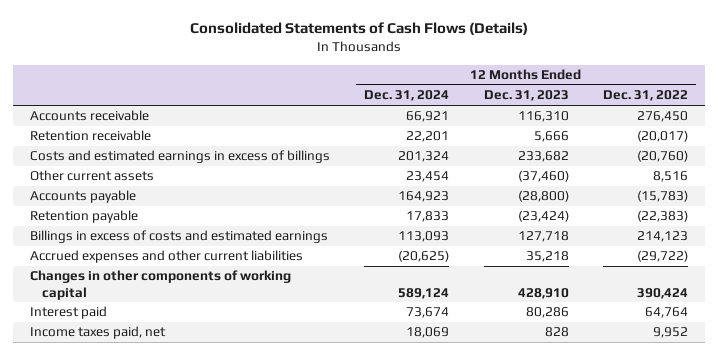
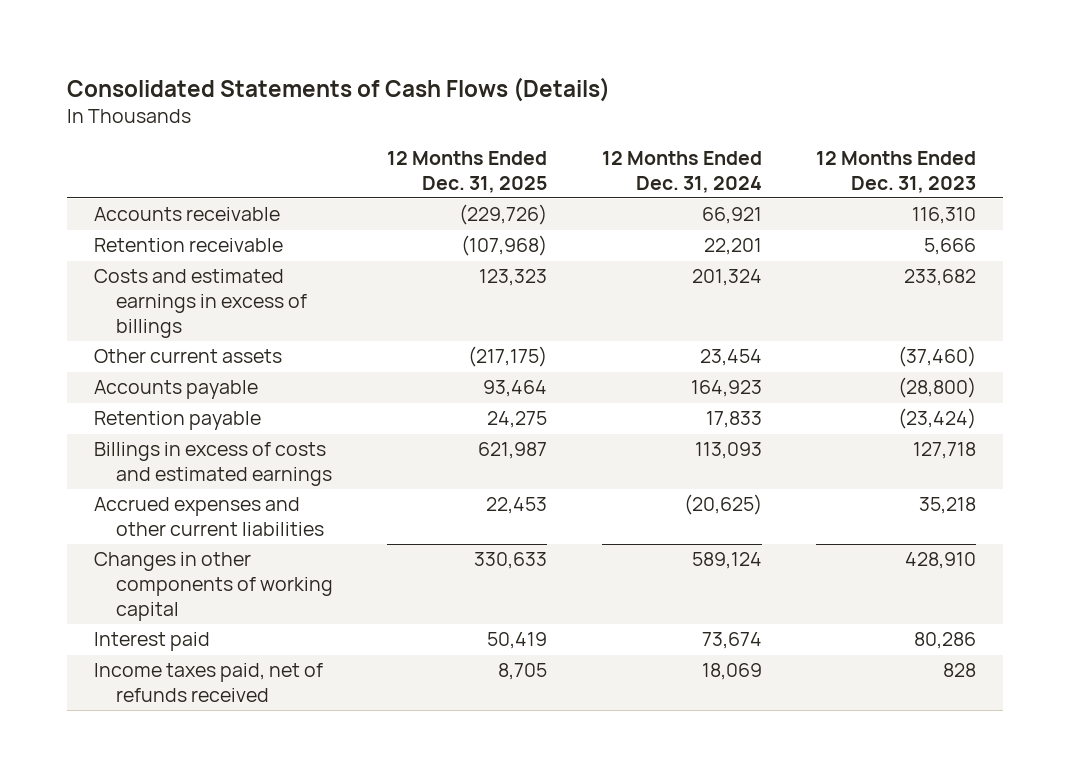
[602,90,688,102] Dec. 31, 2022 -> none
none -> [387,150,548,193] 12 Months Ended Dec. 31, 2025
[29,326,166,340] Income taxes paid, net -> [94,663,324,703] Income taxes paid, net of refunds received

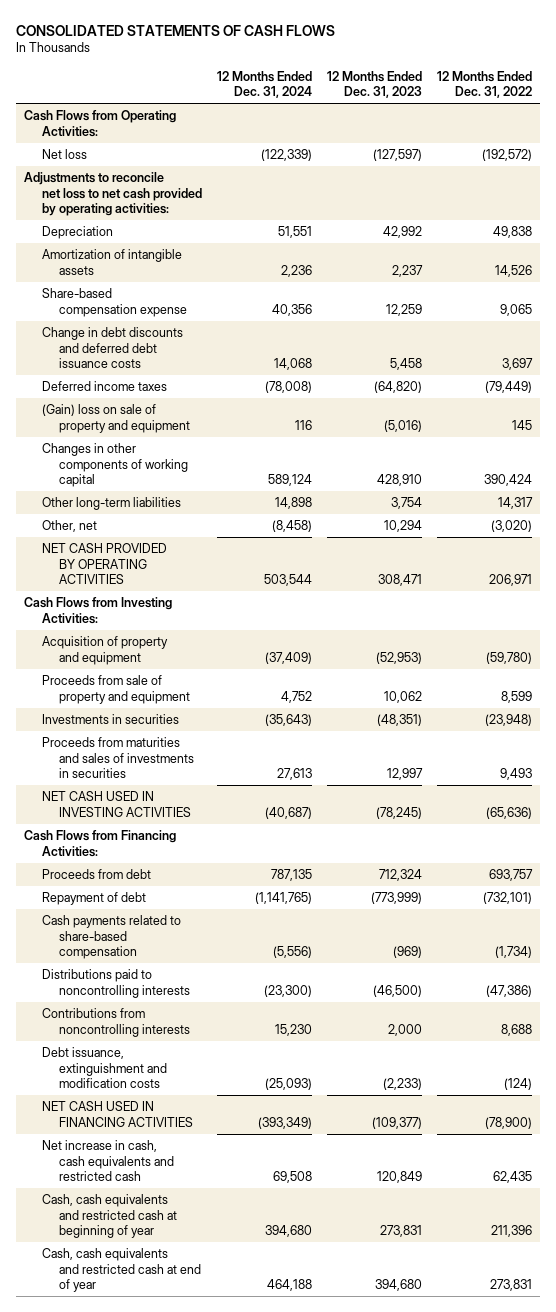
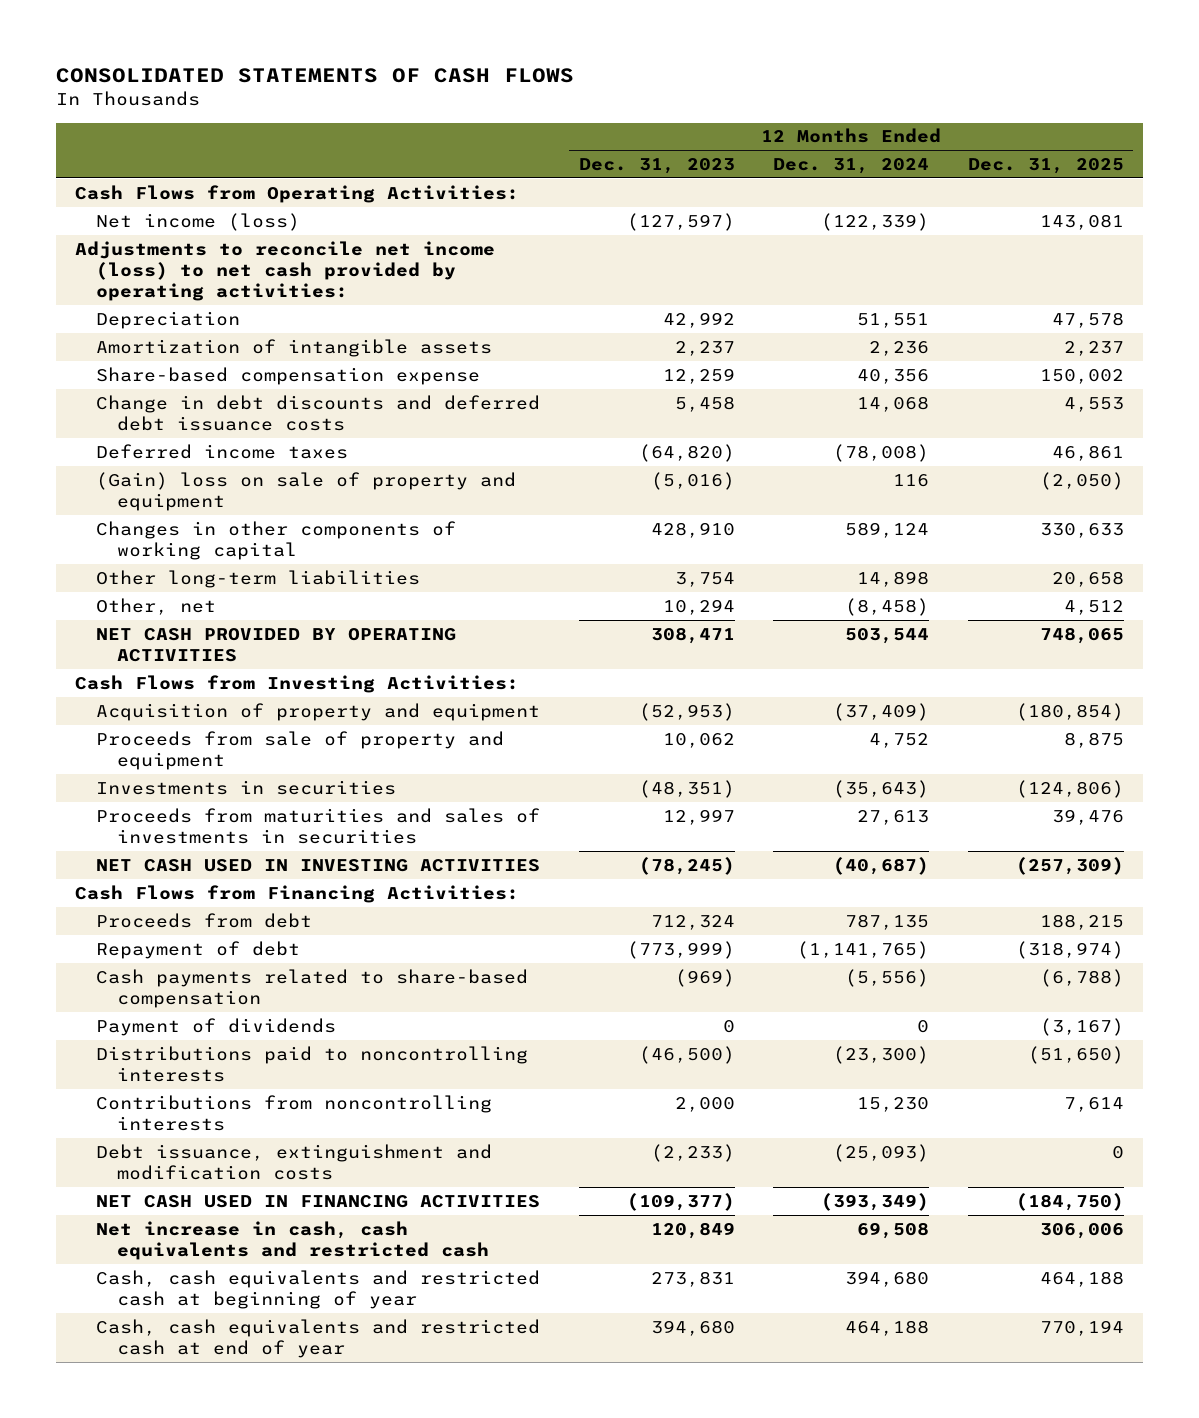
[437,70,533,99] 12 Months Ended Dec. 31, 2022 -> none
none -> [967,158,1124,175] Dec. 31, 2025
[41,148,87,159] Net loss -> [95,212,300,231] Net income (loss)
[23,171,202,217] Adjustments to reconcile net loss to net cash provided by operating activities: -> [75,240,496,301] Adjustments to reconcile net income (loss) to net cash provided by operating activities:
none -> [95,1017,336,1036] Payment of dividends

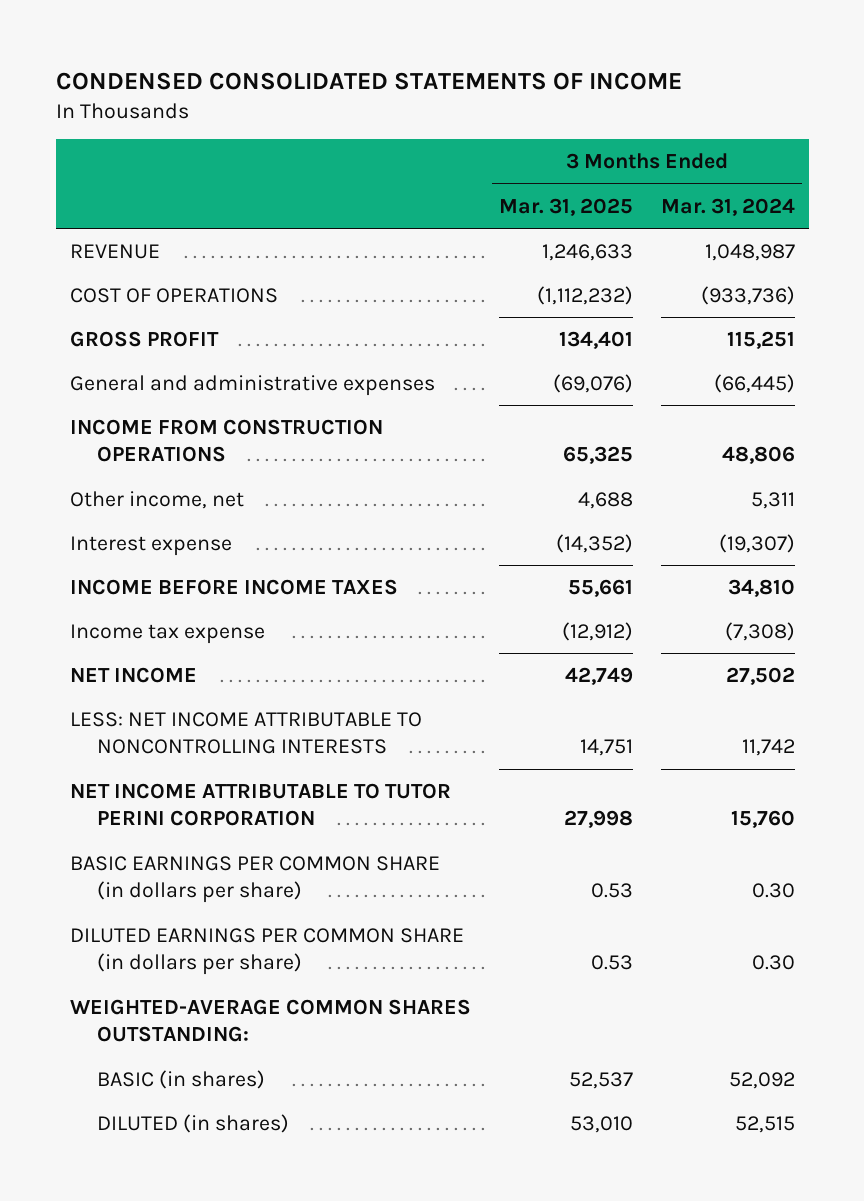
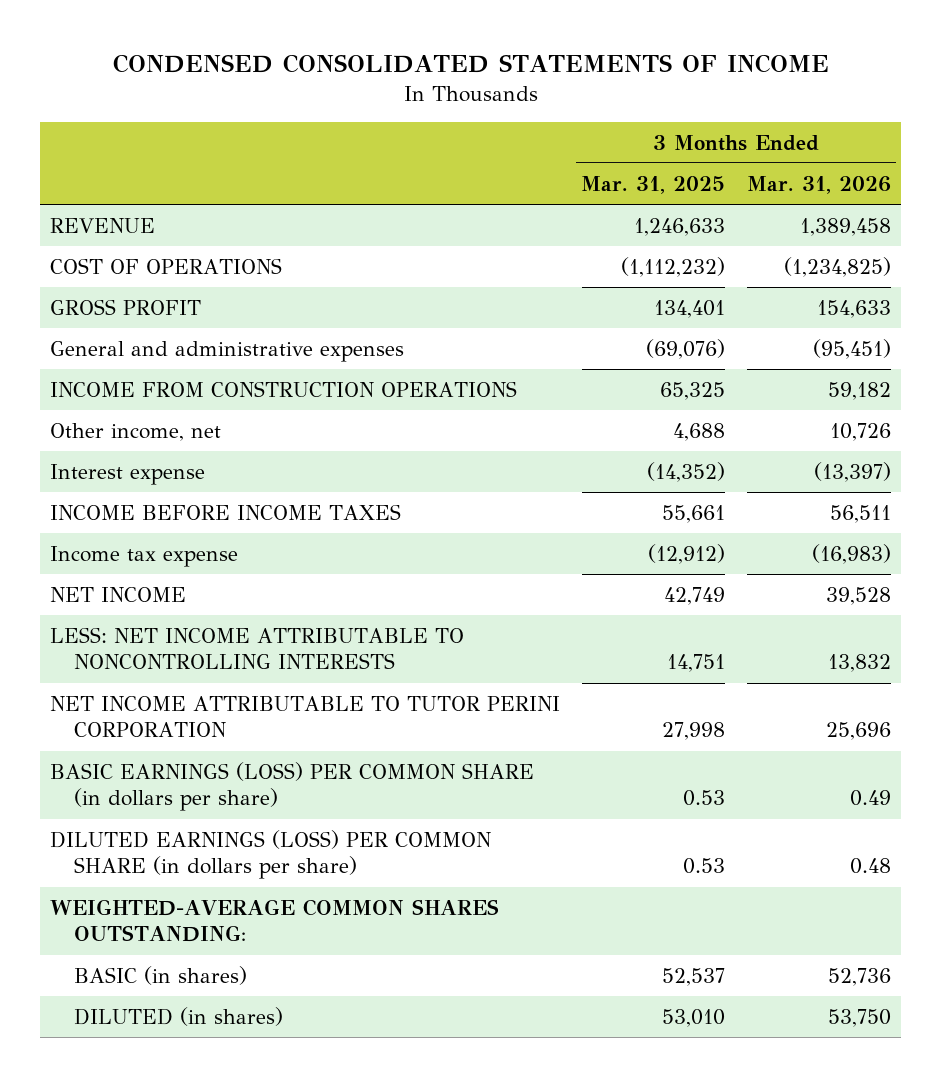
[660,197,795,216] Mar. 31, 2024 -> none
none -> [746,175,891,194] Mar. 31, 2026
[69,855,440,904] BASIC EARNINGS PER COMMON SHARE (in dollars per share) -> [50,761,535,812] BASIC EARNINGS (LOSS) PER COMMON SHARE (in dollars per share)
[69,927,464,976] DILUTED EARNINGS PER COMMON SHARE (in dollars per share) -> [50,829,492,880] DILUTED EARNINGS (LOSS) PER COMMON SHARE (in dollars per share)

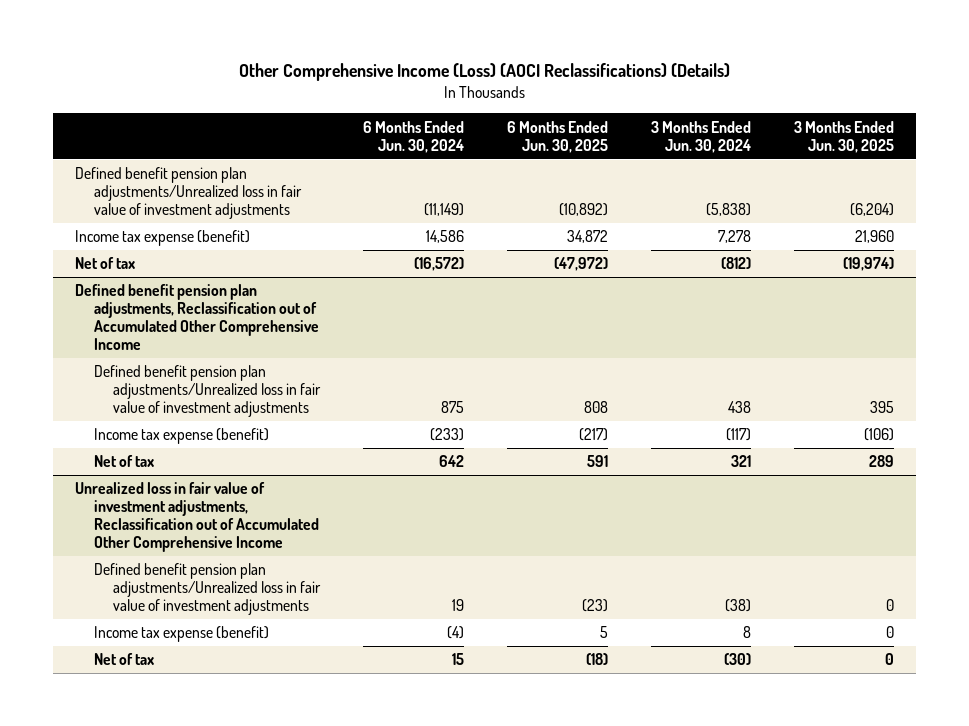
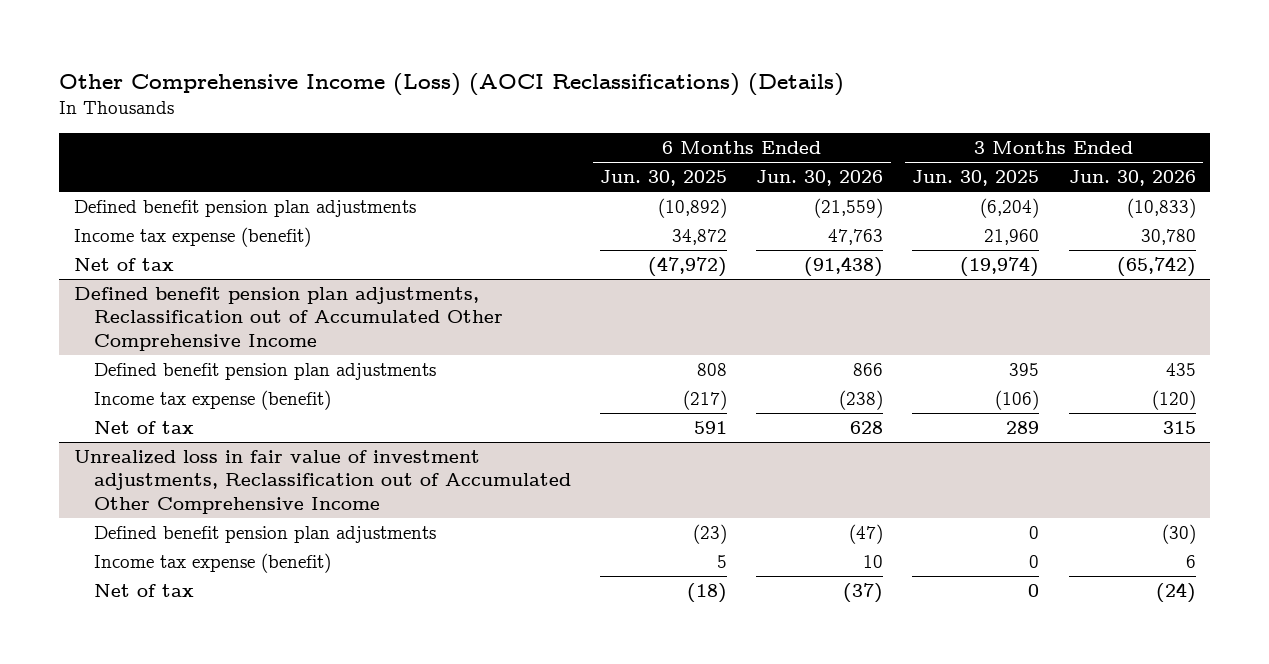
[363,120,465,153] 6 Months Ended Jun. 30, 2024 -> none
[651,120,752,153] 3 Months Ended Jun. 30, 2024 -> none
none -> [756,170,884,187] Jun. 30, 2026
none -> [1068,170,1196,187] Jun. 30, 2026
[74,167,303,220] Defined benefit pension plan adjustments/Unrealized loss in fair value of investment adjustments -> [73,200,416,218] Defined benefit pension plan adjustments
[94,365,322,418] Defined benefit pension plan adjustments/Unrealized loss in fair value of investment adjustments -> [94,363,437,381] Defined benefit pension plan adjustments
[94,563,322,616] Defined benefit pension plan adjustments/Unrealized loss in fair value of investment adjustments -> [94,526,437,544] Defined benefit pension plan adjustments

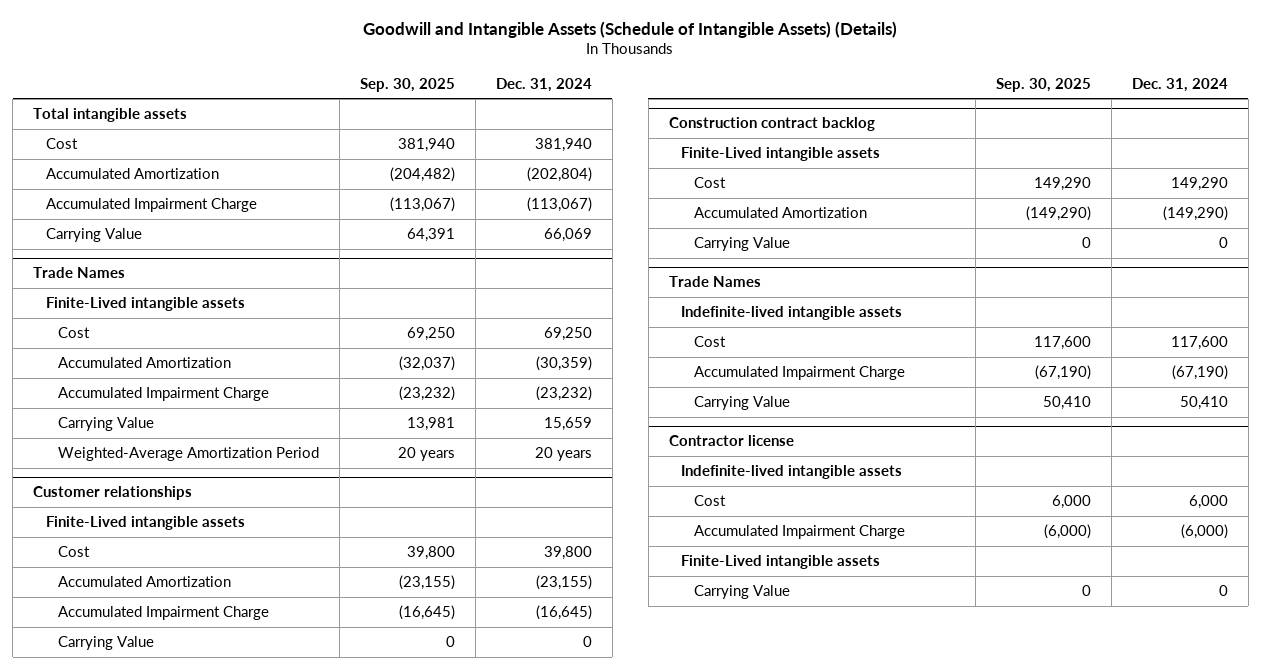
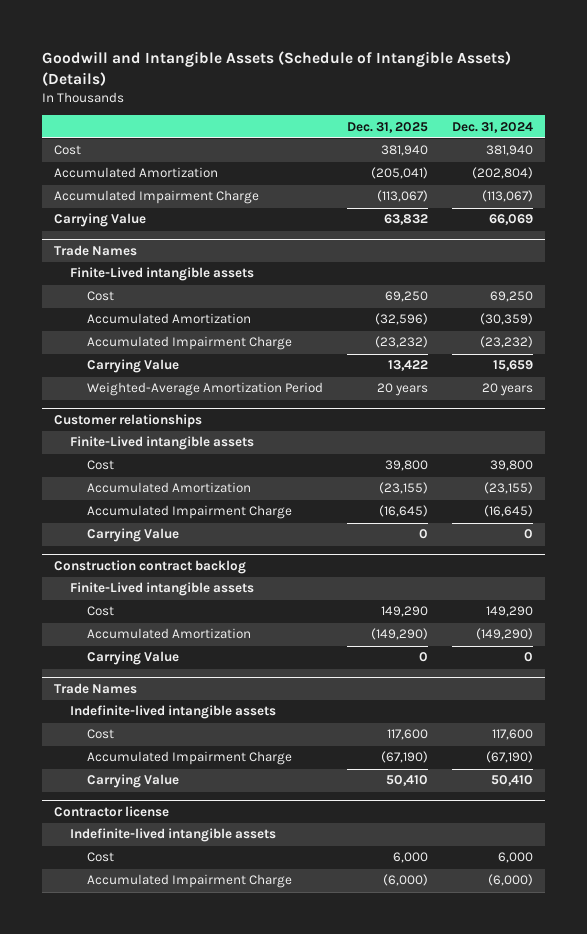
[359,77,455,92] Sep. 30, 2025 -> none
none -> [346,121,428,133] Dec. 31, 2025
[33,107,188,122] Total intangible assets -> none
[681,554,881,569] Finite-Lived intangible assets -> none
[693,584,790,599] Carrying Value -> none

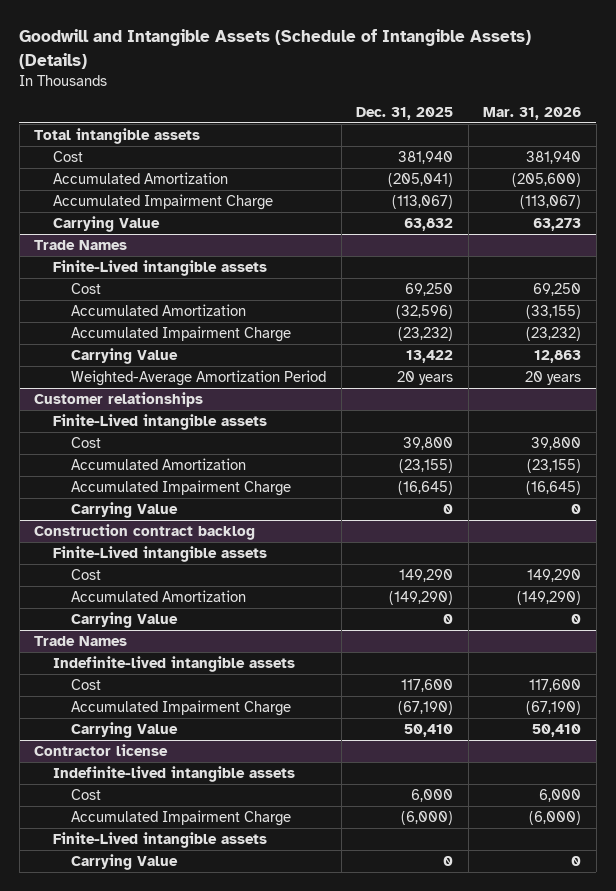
[451,121,533,133] Dec. 31, 2024 -> none
none -> [483,106,582,120] Mar. 31, 2026
none -> [34,128,201,145] Total intangible assets
none -> [52,832,267,849] Finite-Lived intangible assets
none -> [71,854,179,871] Carrying Value

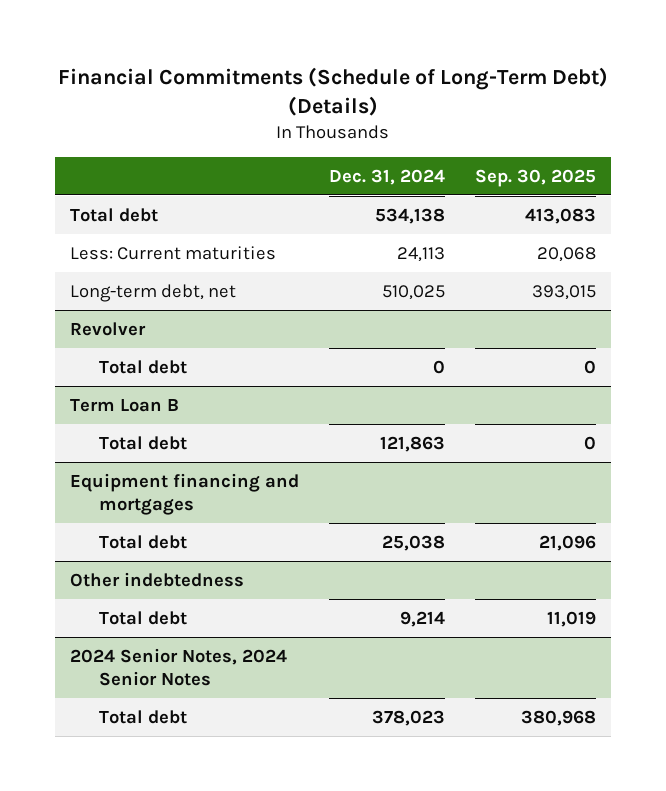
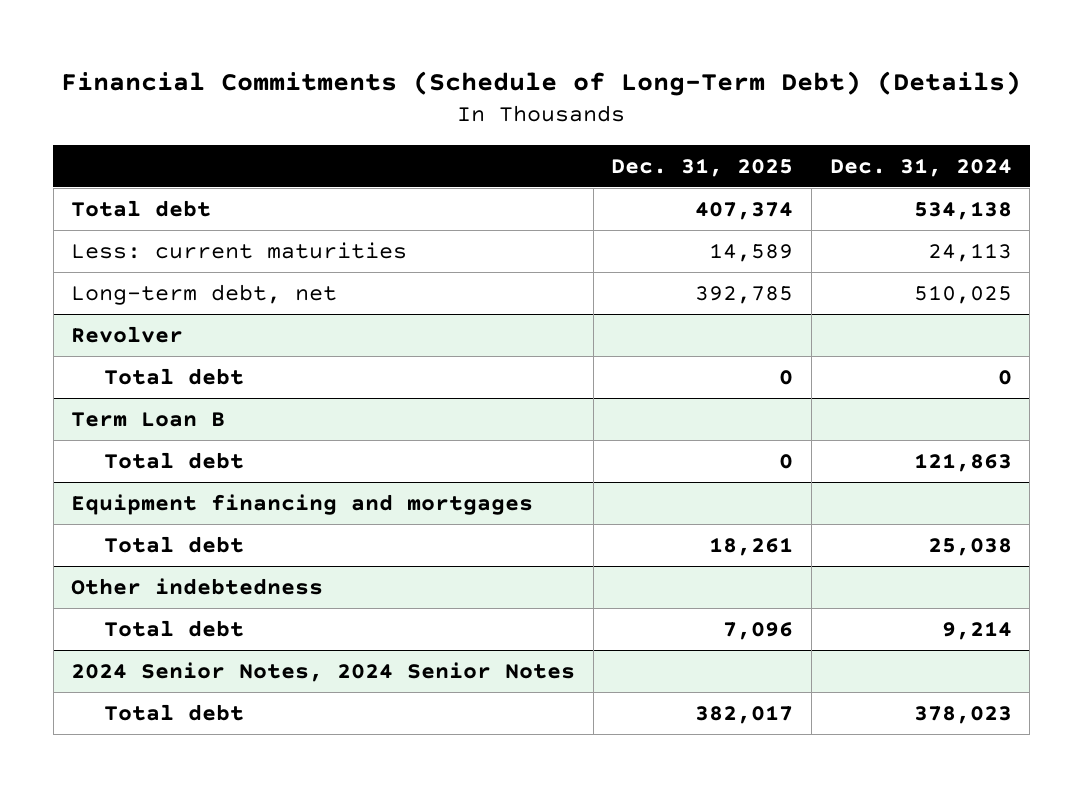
[475,168,597,187] Sep. 30, 2025 -> none
none -> [611,157,794,177] Dec. 31, 2025
[69,245,276,260] Less: Current maturities -> [71,242,408,260] Less: current maturities

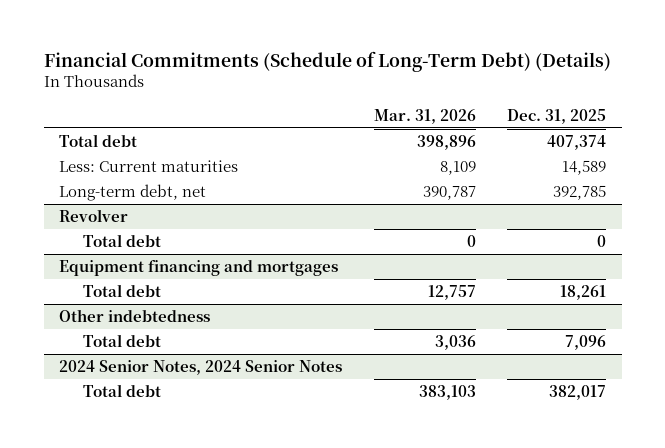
[829,157,1012,177] Dec. 31, 2024 -> none
none -> [373,108,476,124] Mar. 31, 2026
[71,242,408,260] Less: current maturities -> [59,160,239,173] Less: Current maturities
[71,412,226,428] Term Loan B -> none
[103,452,244,470] Total debt -> none

